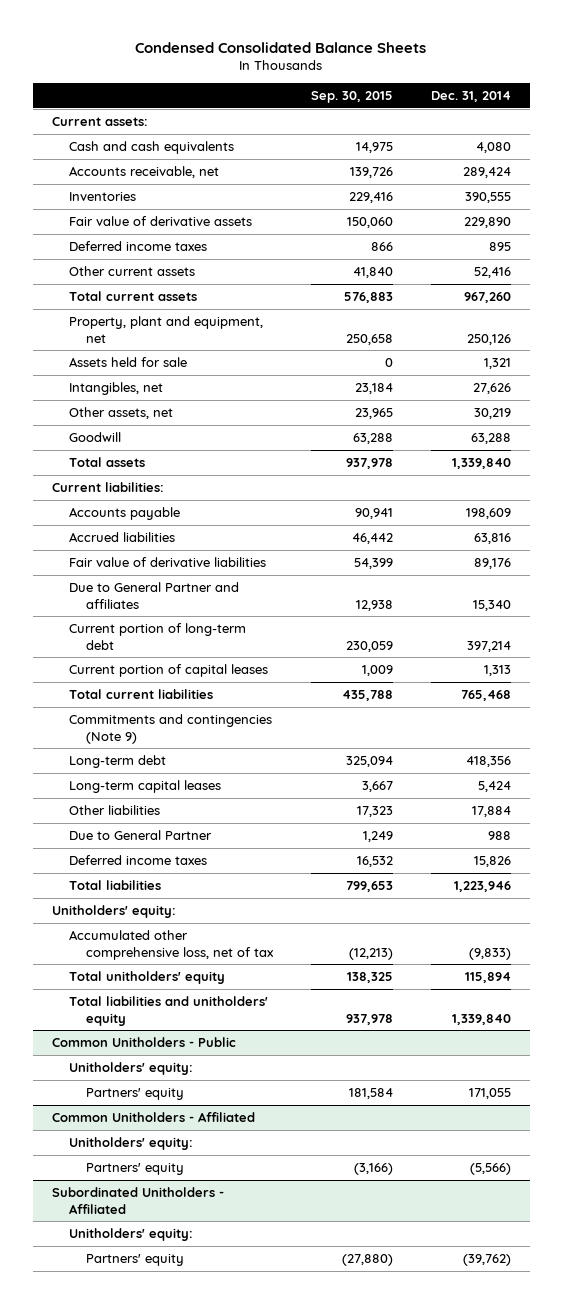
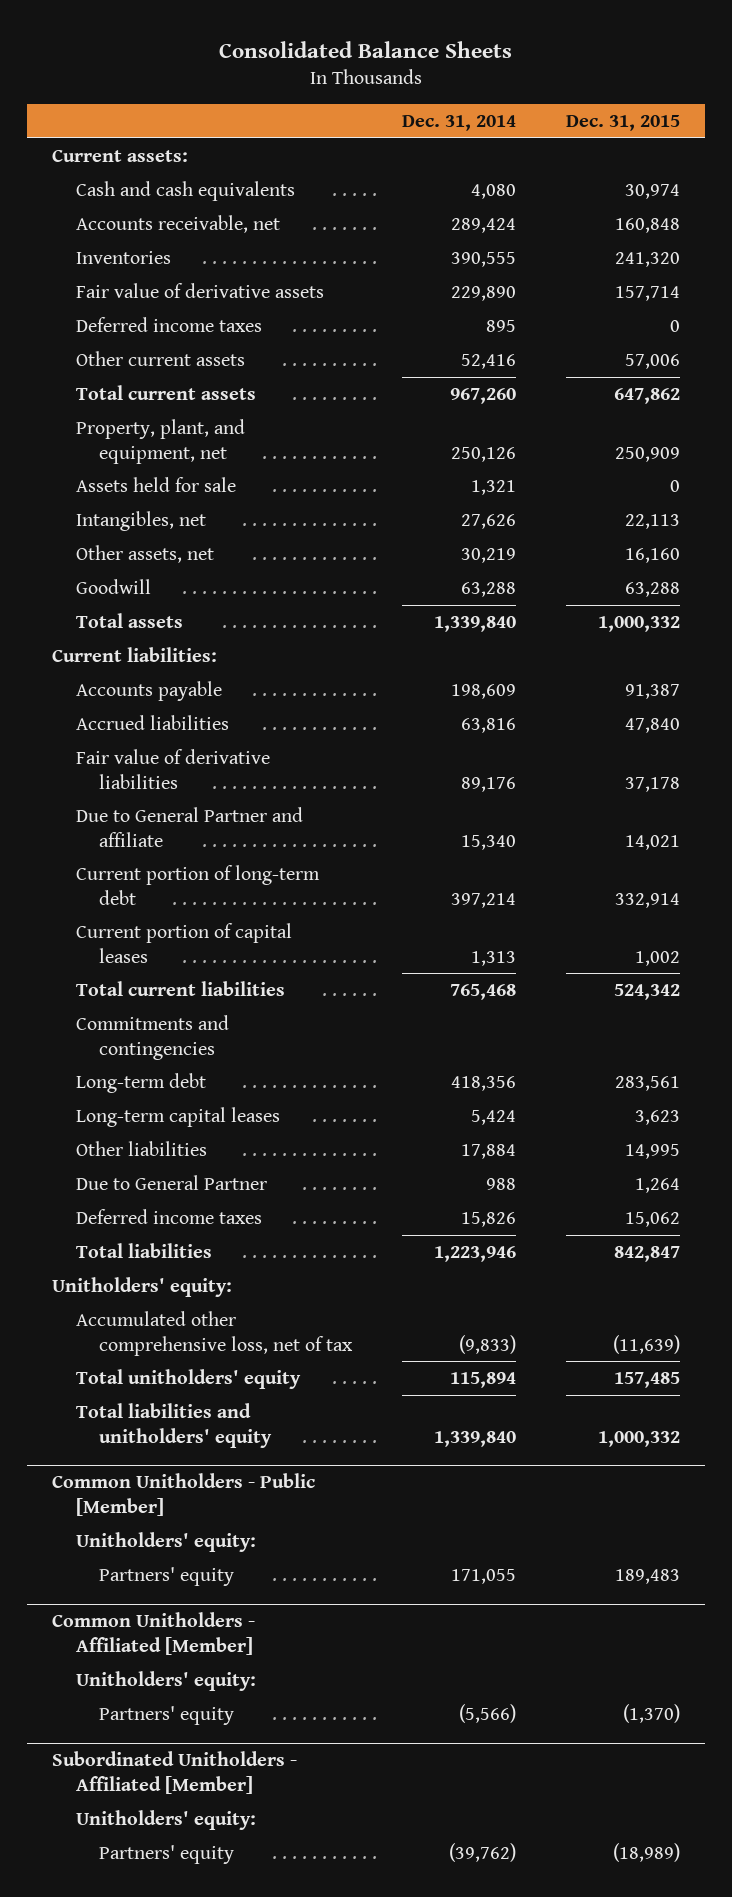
[135,41,427,53] Condensed Consolidated Balance Sheets -> [218,40,512,58] Consolidated Balance Sheets
[310,90,393,103] Sep. 30, 2015 -> none
none -> [565,115,680,132] Dec. 31, 2015
[68,315,263,343] Property, plant and equipment, net -> [75,418,245,464] Property, plant, and equipment, net
[68,581,239,609] Due to General Partner and affiliates -> [75,806,303,847] Due to General Partner and affiliate
[68,713,272,744] Commitments and contingencies (Note 9) -> [75,1014,229,1060] Commitments and contingencies
[51,1036,236,1047] Common Unitholders - Public -> [52,1473,316,1517] Common Unitholders - Public [Member]
[51,1111,255,1122] Common Unitholders - Affiliated -> [52,1612,256,1656] Common Unitholders - Affiliated [Member]
[51,1186,224,1214] Subordinated Unitholders - Affiliated -> [52,1751,298,1795] Subordinated Unitholders - Affiliated [Member]

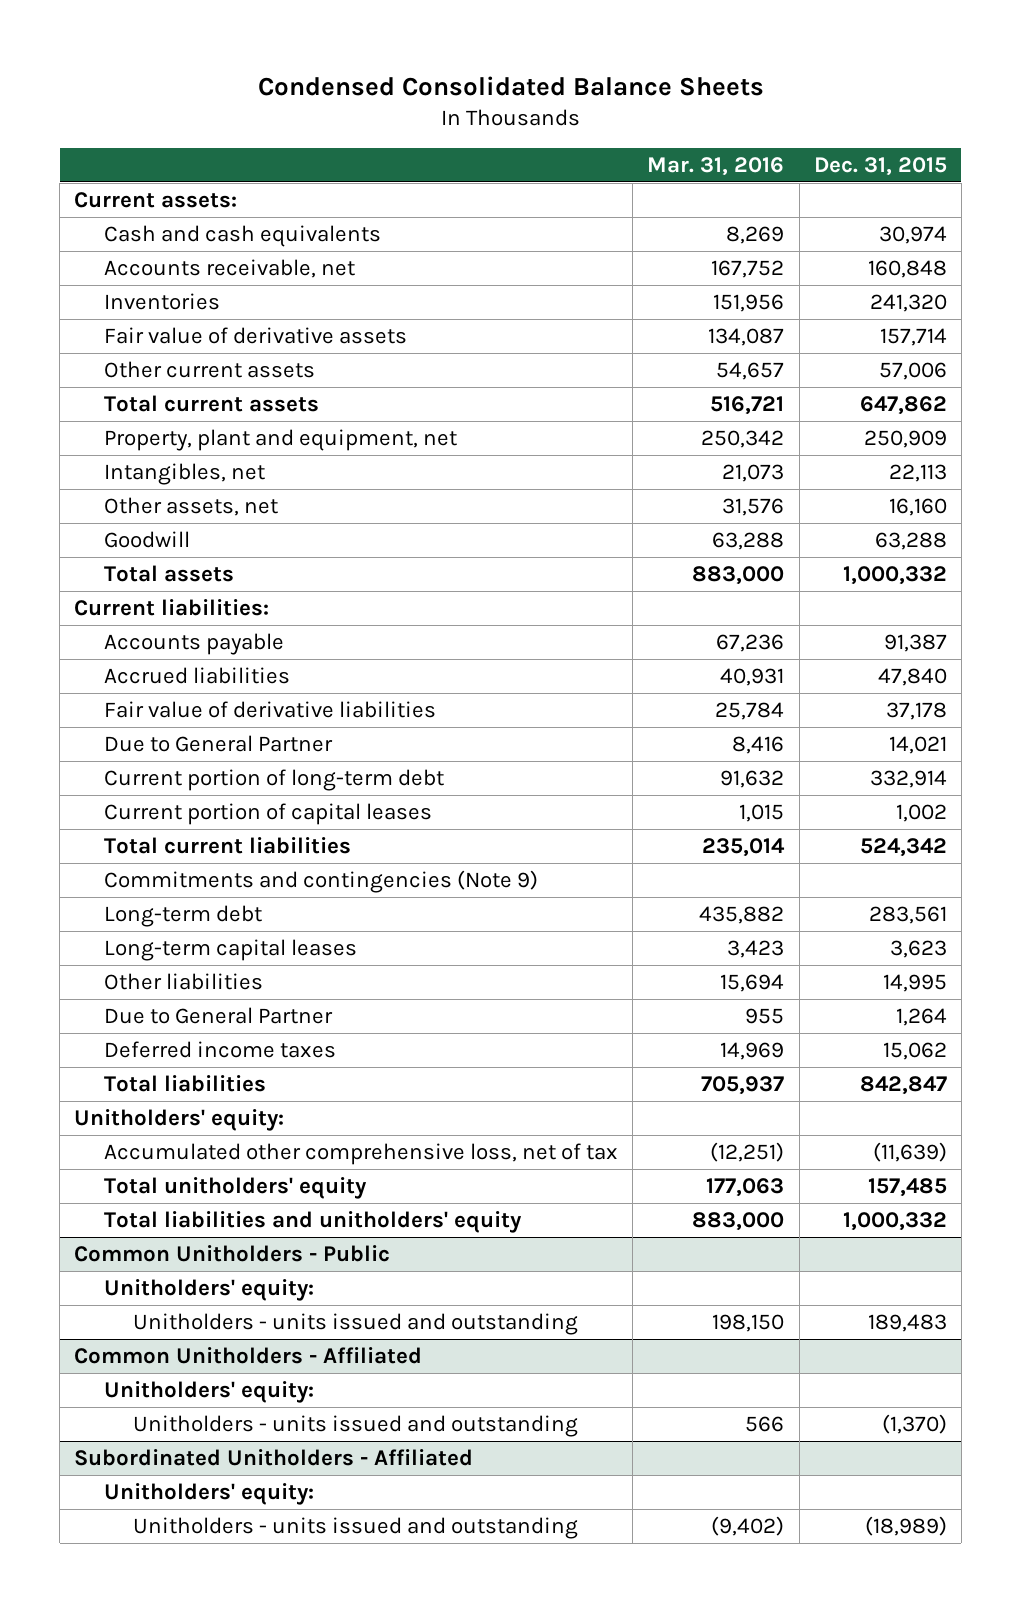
[218,40,512,58] Consolidated Balance Sheets -> [257,75,764,96] Condensed Consolidated Balance Sheets
[402,115,517,132] Dec. 31, 2014 -> none
none -> [647,156,785,176] Mar. 31, 2016
[75,316,262,332] Deferred income taxes -> none
[75,476,236,492] Assets held for sale -> none
[75,418,245,464] Property, plant, and equipment, net -> [103,428,457,451] Property, plant and equipment, net
[75,806,303,847] Due to General Partner and affiliate -> [103,734,333,752] Due to General Partner
[75,1014,229,1060] Commitments and contingencies -> [103,869,538,893] Commitments and contingencies (Note 9)
[52,1473,316,1517] Common Unitholders - Public [Member] -> [74,1244,391,1262] Common Unitholders - Public
[99,1566,235,1586] Partners' equity -> [133,1312,579,1335] Unitholders - units issued and outstanding
[52,1612,256,1656] Common Unitholders - Affiliated [Member] -> [74,1346,423,1364] Common Unitholders - Affiliated
[99,1705,235,1725] Partners' equity -> [133,1414,579,1437] Unitholders - units issued and outstanding
[52,1751,298,1795] Subordinated Unitholders - Affiliated [Member] -> [74,1448,474,1466] Subordinated Unitholders - Affiliated
[99,1844,235,1864] Partners' equity -> [133,1516,579,1539] Unitholders - units issued and outstanding

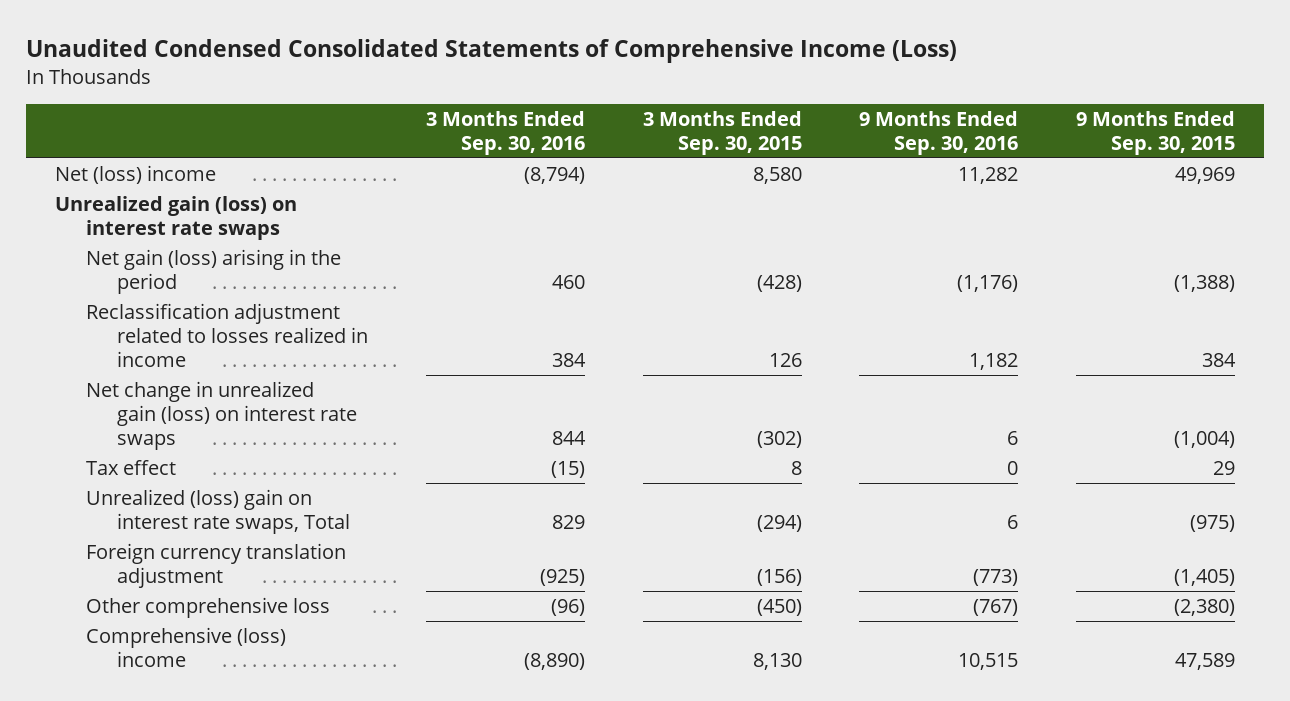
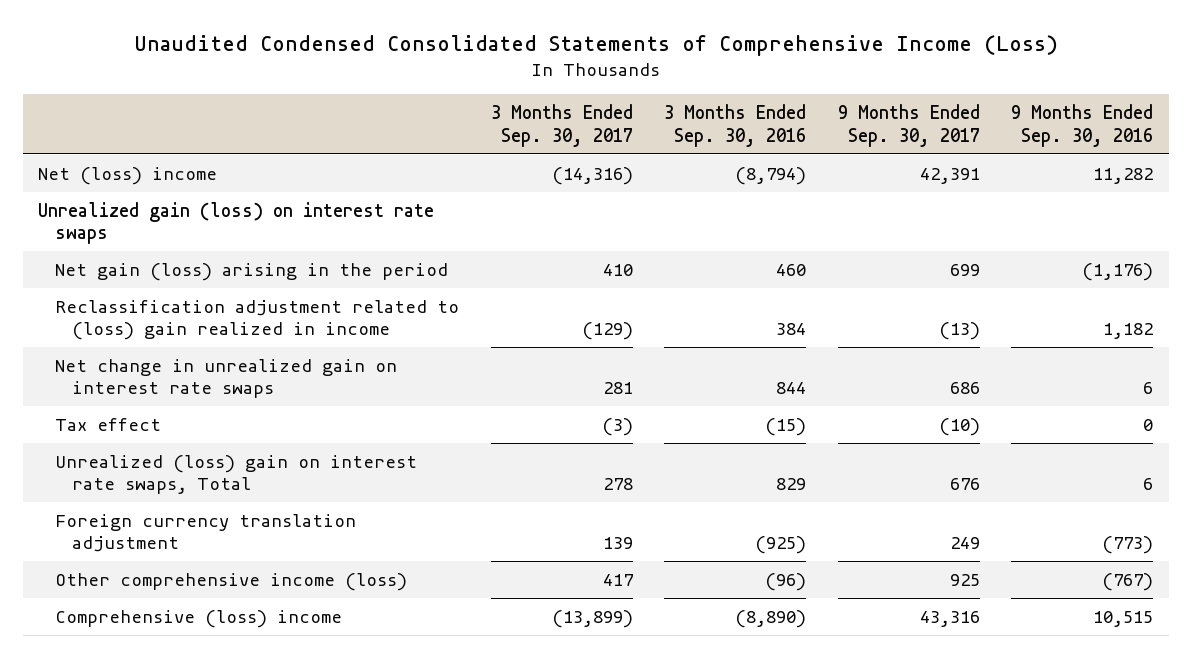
[642,110,802,155] 3 Months Ended Sep. 30, 2015 -> none
[1076,110,1236,155] 9 Months Ended Sep. 30, 2015 -> none
none -> [490,103,633,147] 3 Months Ended Sep. 30, 2017
none -> [837,103,980,147] 9 Months Ended Sep. 30, 2017
[85,302,368,368] Reclassification adjustment related to losses realized in income -> [55,299,460,341] Reclassification adjustment related to (loss) gain realized in income
[85,380,357,451] Net change in unrealized gain (loss) on interest rate swaps -> [55,358,398,399] Net change in unrealized gain on interest rate swaps
[85,596,330,618] Other comprehensive loss -> [55,572,408,591] Other comprehensive income (loss)

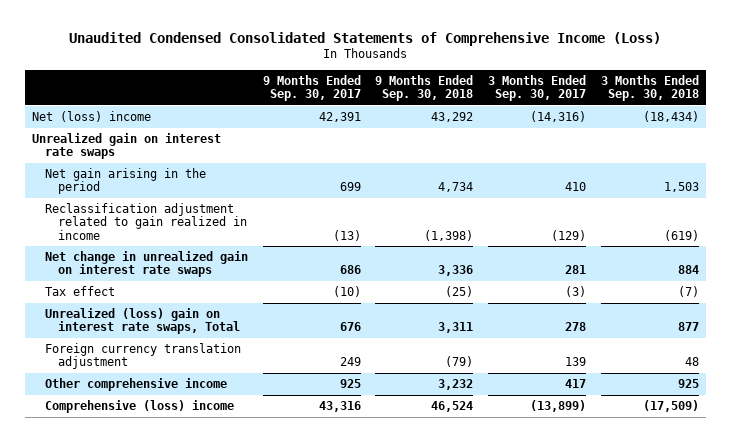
[664,103,807,147] 3 Months Ended Sep. 30, 2016 -> none
[1011,103,1154,147] 9 Months Ended Sep. 30, 2016 -> none
none -> [375,74,474,102] 9 Months Ended Sep. 30, 2018
none -> [601,74,700,102] 3 Months Ended Sep. 30, 2018
[38,201,435,245] Unrealized gain (loss) on interest rate swaps -> [31,133,221,160] Unrealized gain on interest rate swaps
[55,262,449,281] Net gain (loss) arising in the period -> [44,168,206,195] Net gain arising in the period
[55,299,460,341] Reclassification adjustment related to (loss) gain realized in income -> [44,203,247,240] Reclassification adjustment related to gain realized in income
[55,572,408,591] Other comprehensive income (loss) -> [44,378,227,392] Other comprehensive income

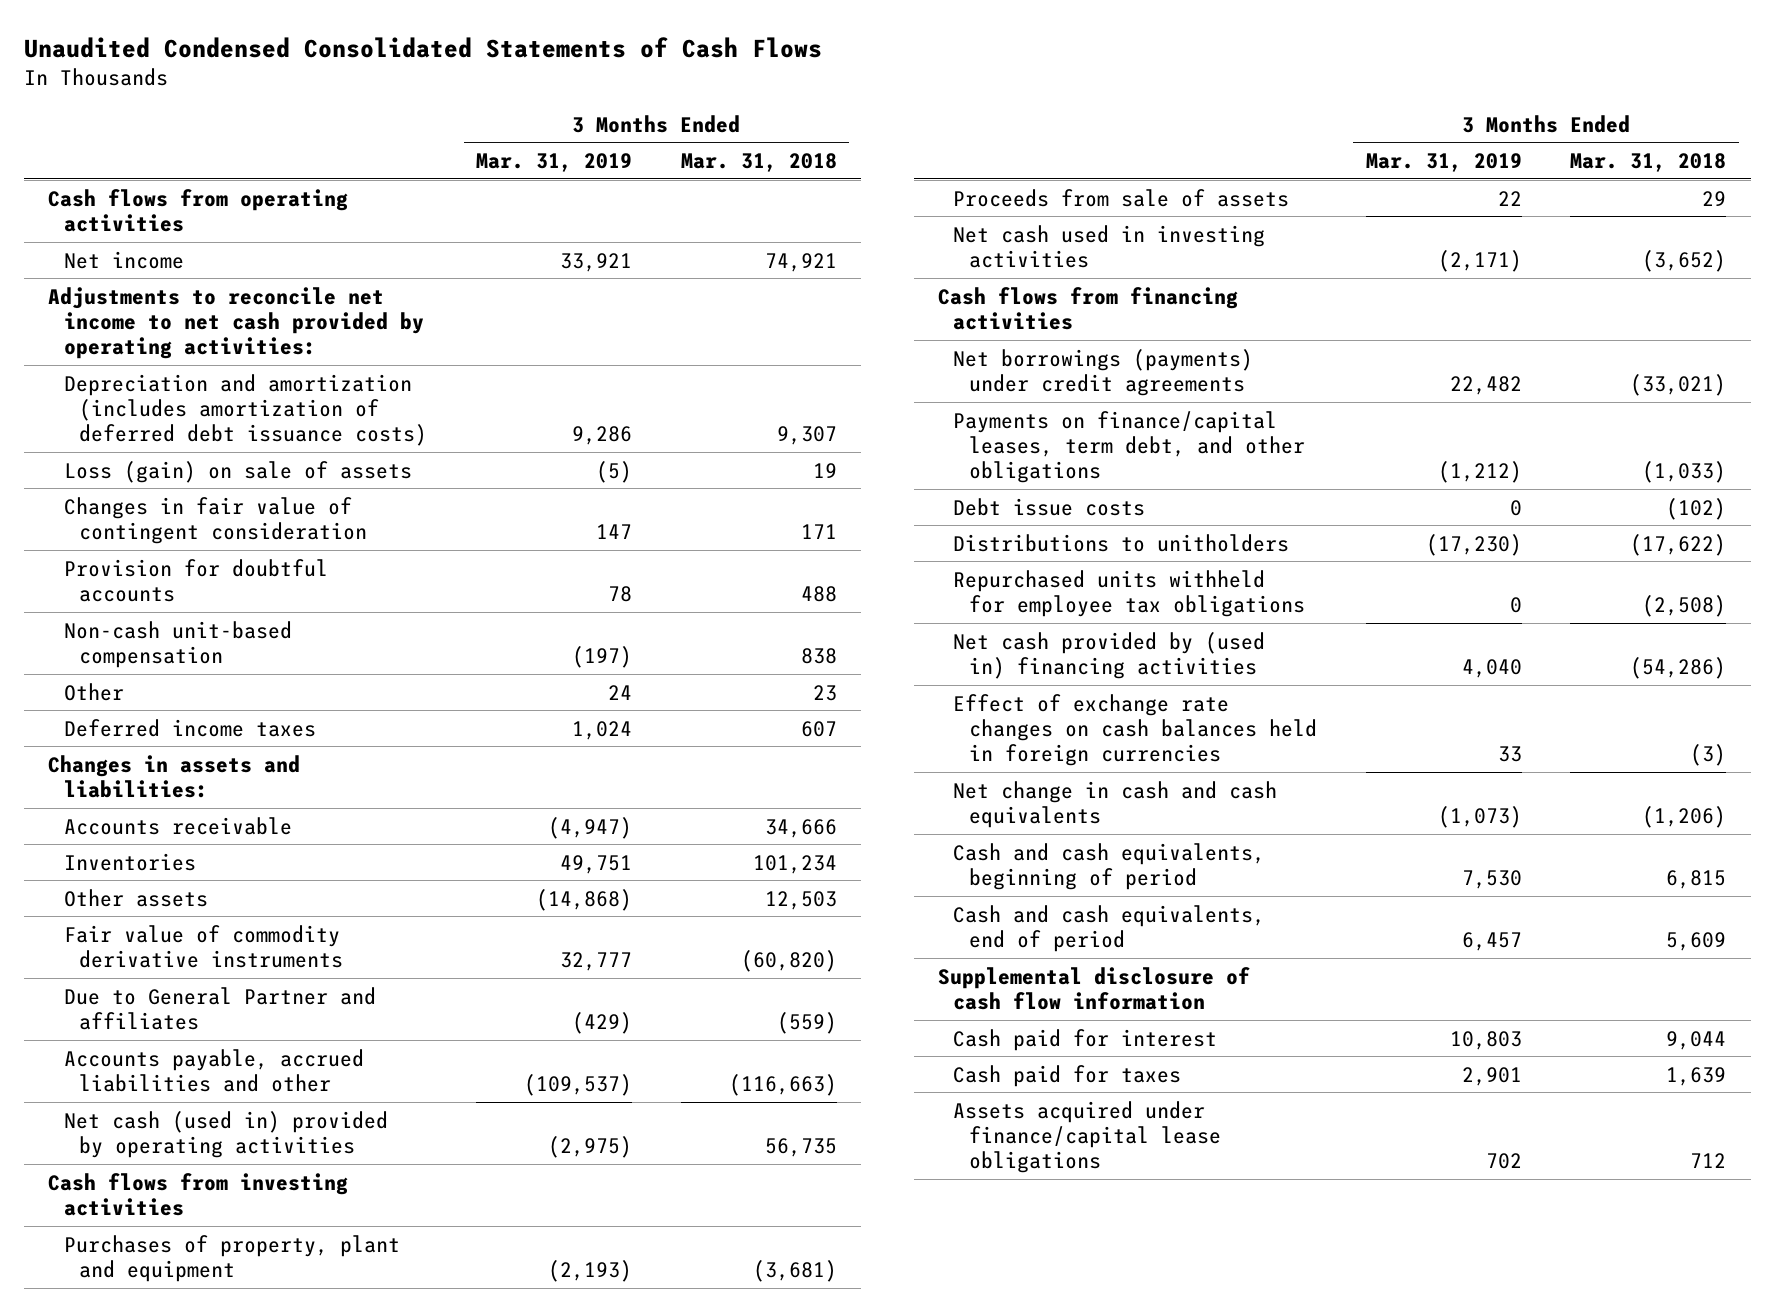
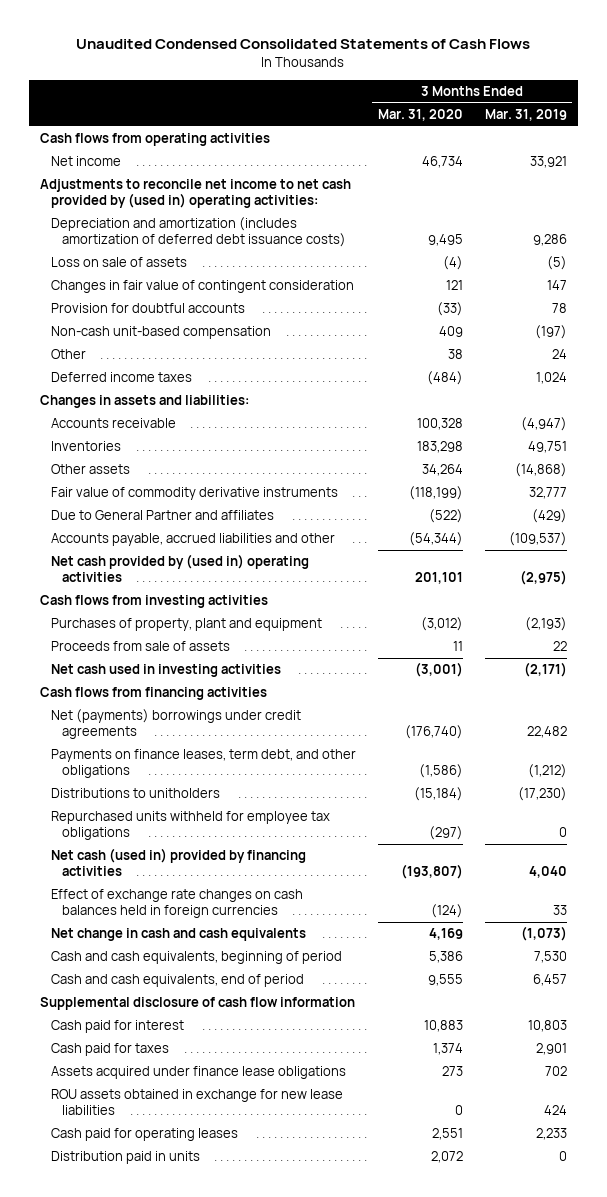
[680,152,837,172] Mar. 31, 2018 -> none
none -> [377,108,463,121] Mar. 31, 2020
[48,286,424,359] Adjustments to reconcile net income to net cash provided by operating activities: -> [40,179,352,209] Adjustments to reconcile net income to net cash provided by (used in) operating activities:
[63,460,412,483] Loss (gain) on sale of assets -> [50,257,187,268] Loss on sale of assets
[63,1110,388,1158] Net cash (used in) provided by operating activities -> [50,554,309,583] Net cash provided by (used in) operating activities
[953,497,1146,516] Debt issue costs -> none
[953,348,1254,396] Net borrowings (payments) under credit agreements -> [50,709,301,740] Net (payments) borrowings under credit agreements
[953,410,1305,483] Payments on finance/capital leases, term debt, and other obligations -> [50,749,356,779] Payments on finance leases, term debt, and other obligations
[953,631,1266,679] Net cash provided by (used in) financing activities -> [50,848,306,877] Net cash (used in) provided by financing activities
[953,1100,1221,1173] Assets acquired under finance/capital lease obligations -> [50,1066,346,1080] Assets acquired under finance lease obligations
none -> [50,1089,343,1116] ROU assets obtained in exchange for new lease liabilities
none -> [50,1128,238,1142] Cash paid for operating leases
none -> [50,1151,200,1165] Distribution paid in units

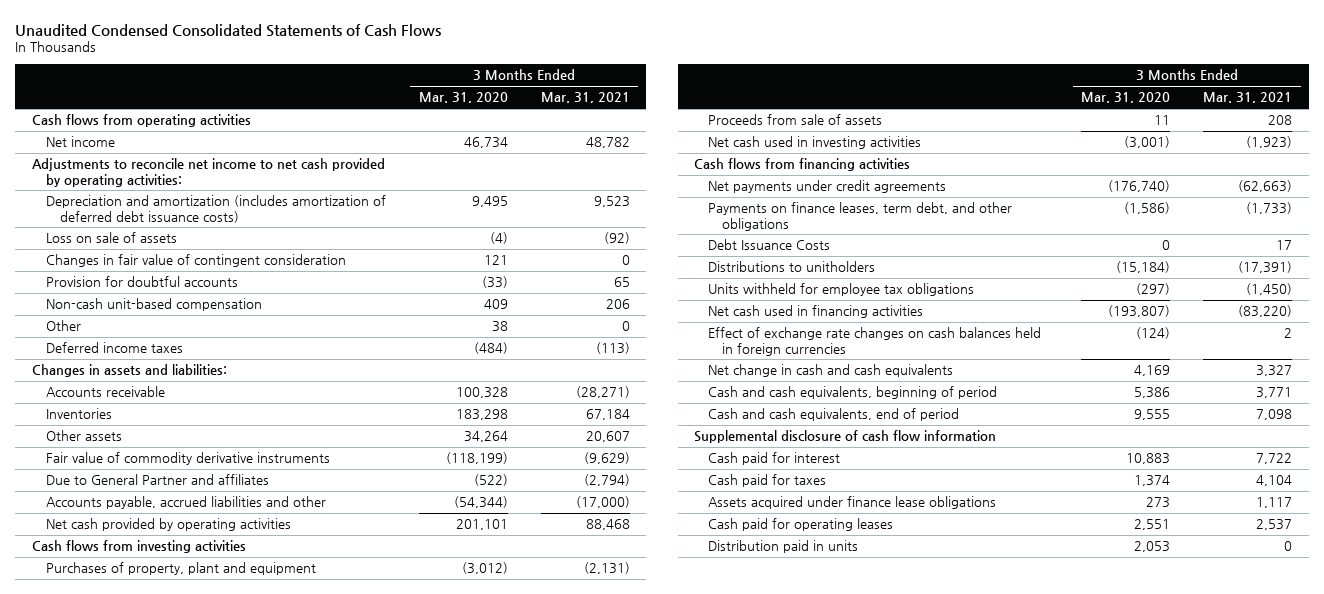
[484,108,567,121] Mar. 31, 2019 -> none
none -> [540,92,630,104] Mar. 31, 2021
[40,179,352,209] Adjustments to reconcile net income to net cash provided by (used in) operating activities: -> [31,158,385,187] Adjustments to reconcile net income to net cash provided by operating activities:
[50,554,309,583] Net cash provided by (used in) operating activities -> [45,518,291,532] Net cash provided by operating activities
[50,709,301,740] Net (payments) borrowings under credit agreements -> [708,180,947,194] Net payments under credit agreements
none -> [708,239,831,251] Debt Issuance Costs
[50,811,330,841] Repurchased units withheld for employee tax obligations -> [708,283,975,297] Units withheld for employee tax obligations
[50,848,306,877] Net cash (used in) provided by financing activities -> [708,305,924,319] Net cash used in financing activities
[50,1089,343,1116] ROU assets obtained in exchange for new lease liabilities -> none
[430,1151,463,1164] 2,072 -> [1134,541,1171,553] 2,053

